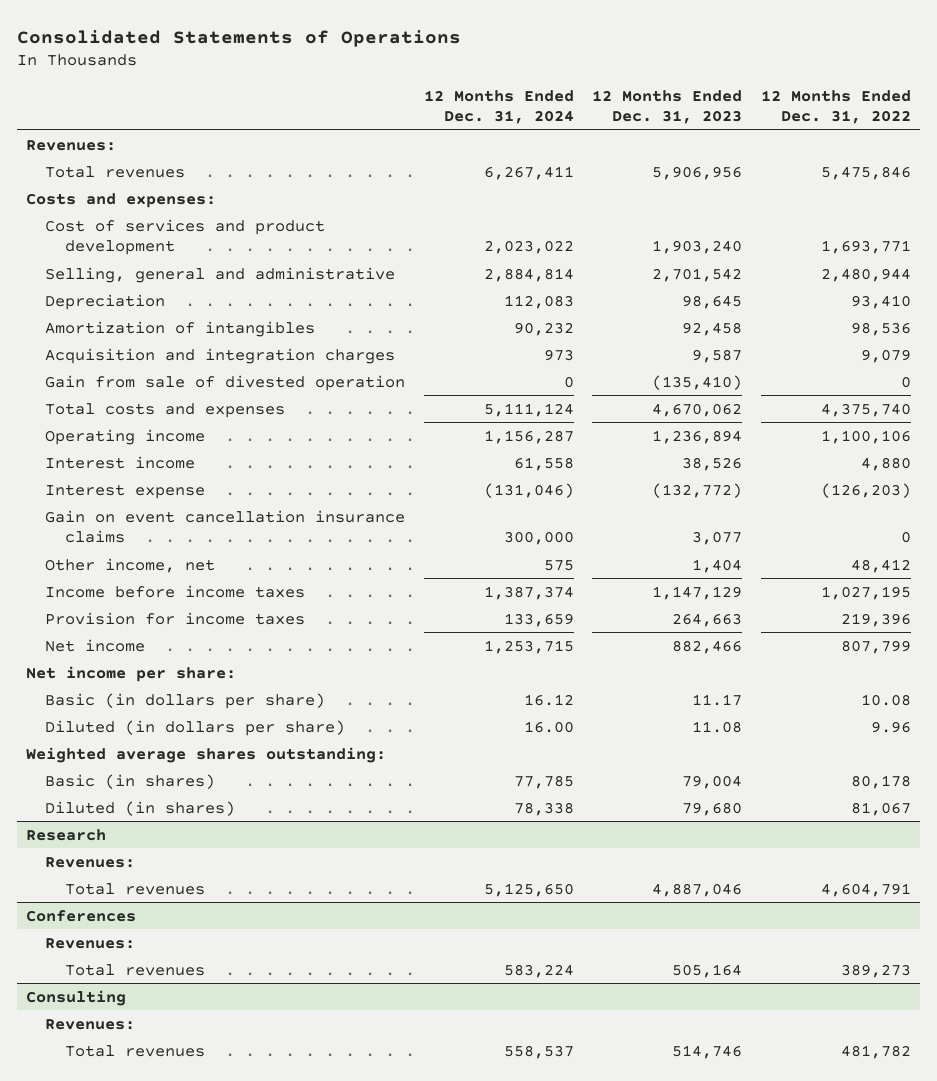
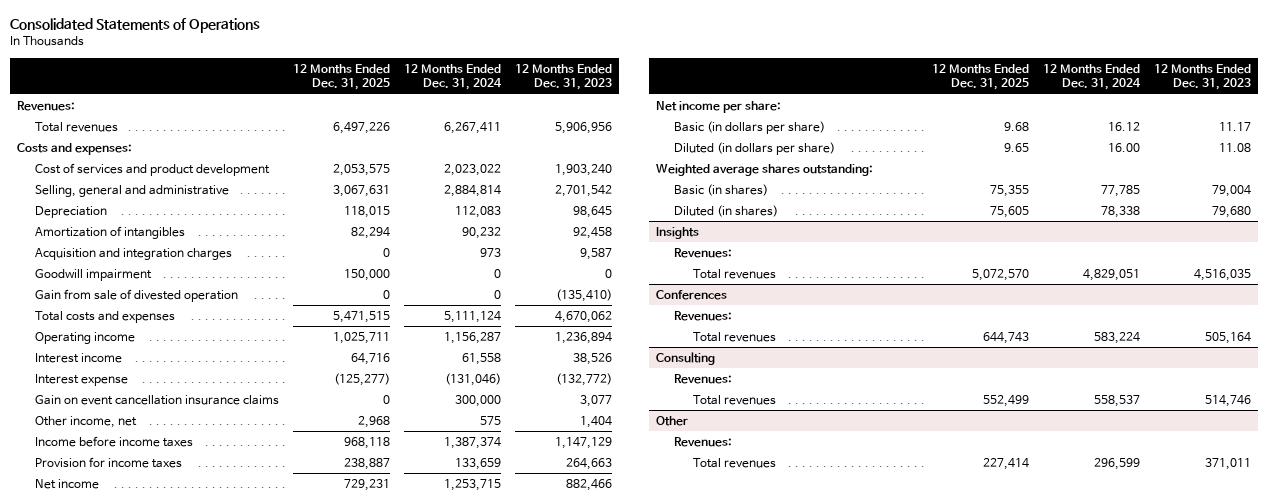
[760,89,911,124] 12 Months Ended Dec. 31, 2022 -> none
none -> [293,63,391,91] 12 Months Ended Dec. 31, 2025
none -> [35,269,153,282] Goodwill impairment
[25,828,106,841] Research -> none
none -> [656,227,700,240] Insights
[483,882,574,897] 5,125,650 -> [1083,269,1141,282] 4,829,051
[652,882,743,897] 4,887,046 -> [1193,269,1251,282] 4,516,035
none -> [656,416,689,427] Other
none -> [674,437,733,448] Revenues:
none -> [692,458,776,469] Total revenues

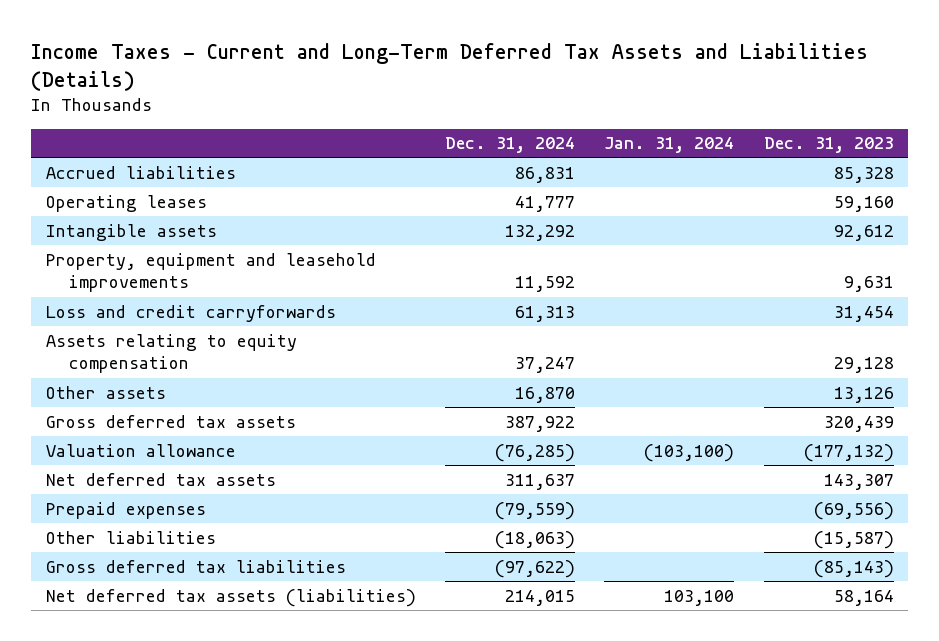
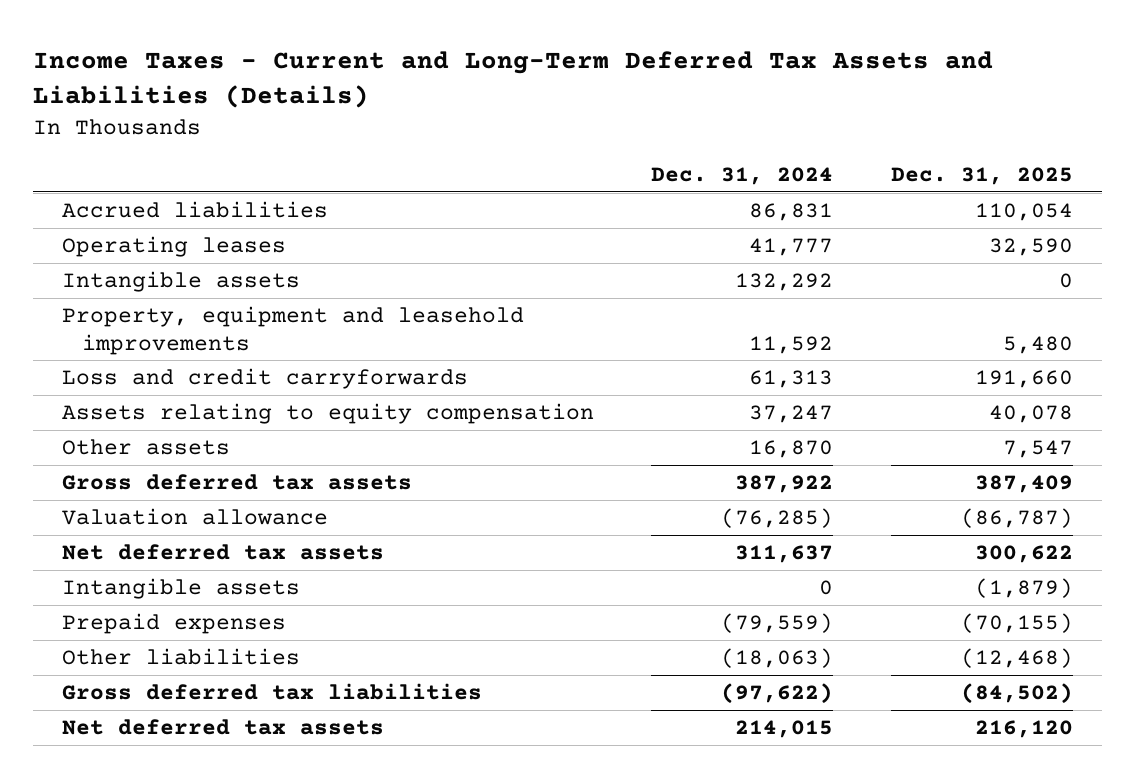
[604,137,735,154] Jan. 31, 2024 -> none
[763,137,894,154] Dec. 31, 2023 -> none
none -> [891,166,1074,185] Dec. 31, 2025
none -> [61,577,300,599] Intangible assets
[45,588,416,607] Net deferred tax assets (liabilities) -> [61,718,384,735] Net deferred tax assets

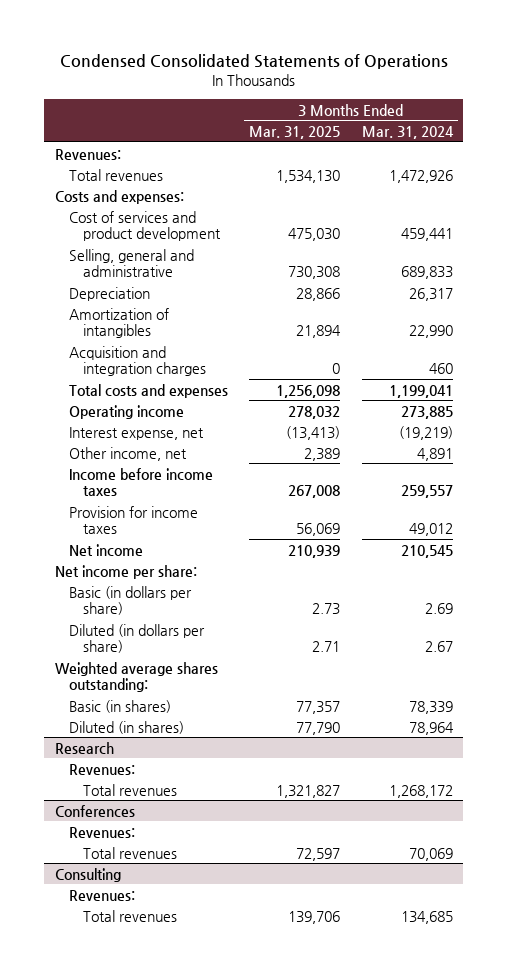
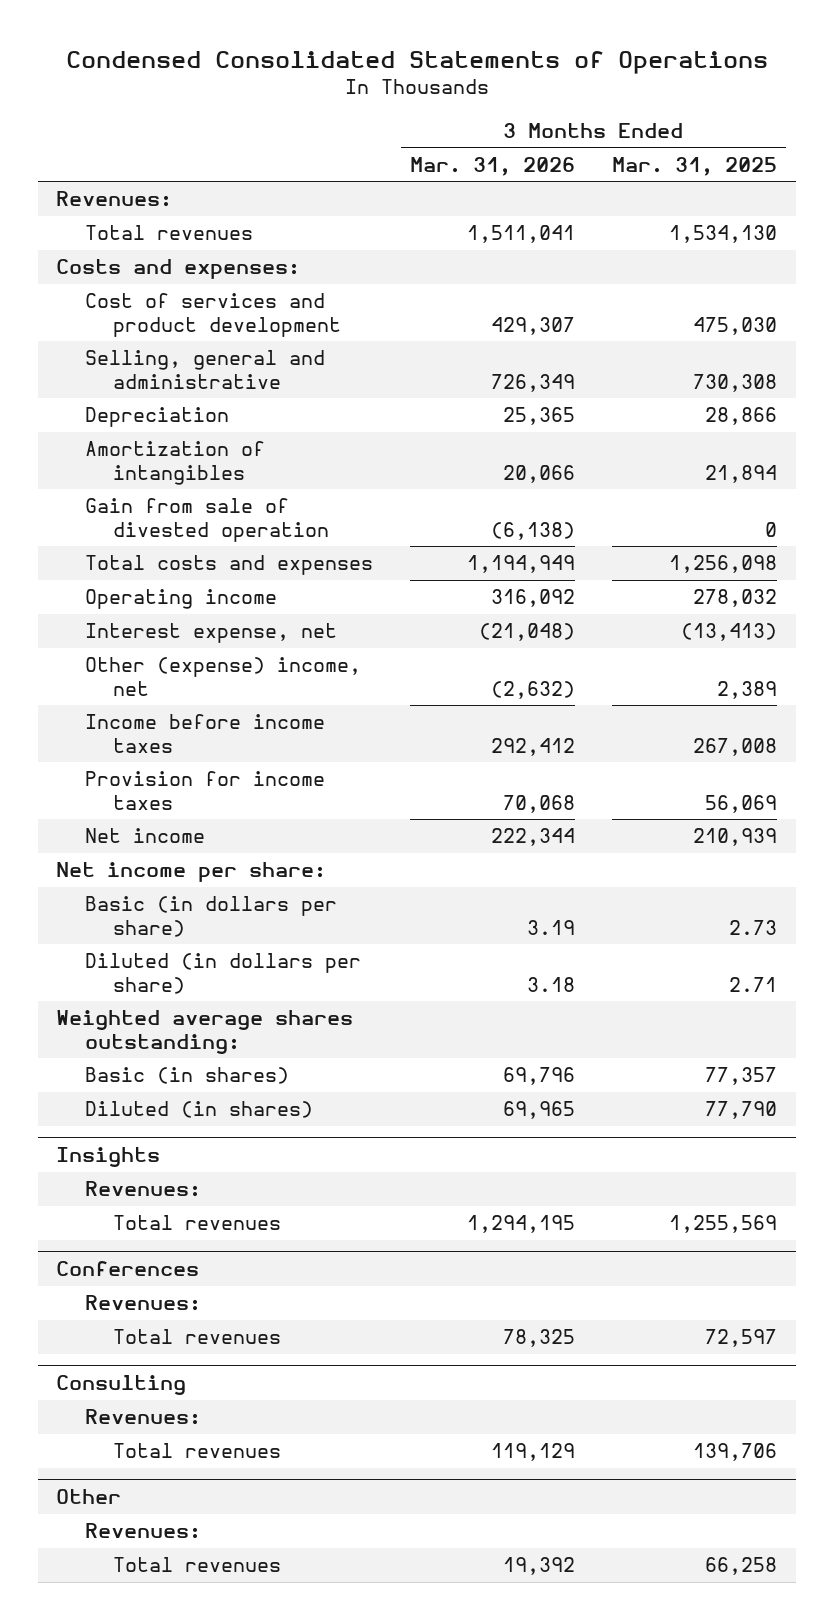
[361,125,454,139] Mar. 31, 2024 -> none
none -> [409,156,575,176] Mar. 31, 2026
[69,345,207,377] Acquisition and integration charges -> none
none -> [84,498,330,542] Gain from sale of divested operation
[69,446,188,461] Other income, net -> [84,657,361,696] Other (expense) income, net
[54,741,114,754] Research -> none
none -> [56,1146,161,1167] Insights
[276,784,341,798] 1,321,827 -> [668,1215,777,1234] 1,255,569
none -> [56,1488,122,1504] Other
none -> [84,1523,201,1540] Revenues:
none -> [113,1557,282,1573] Total revenues

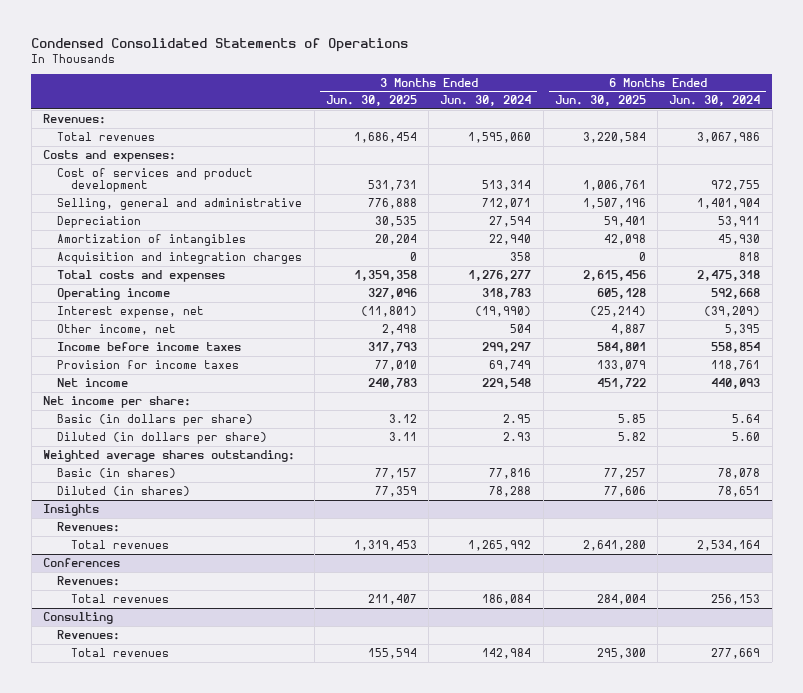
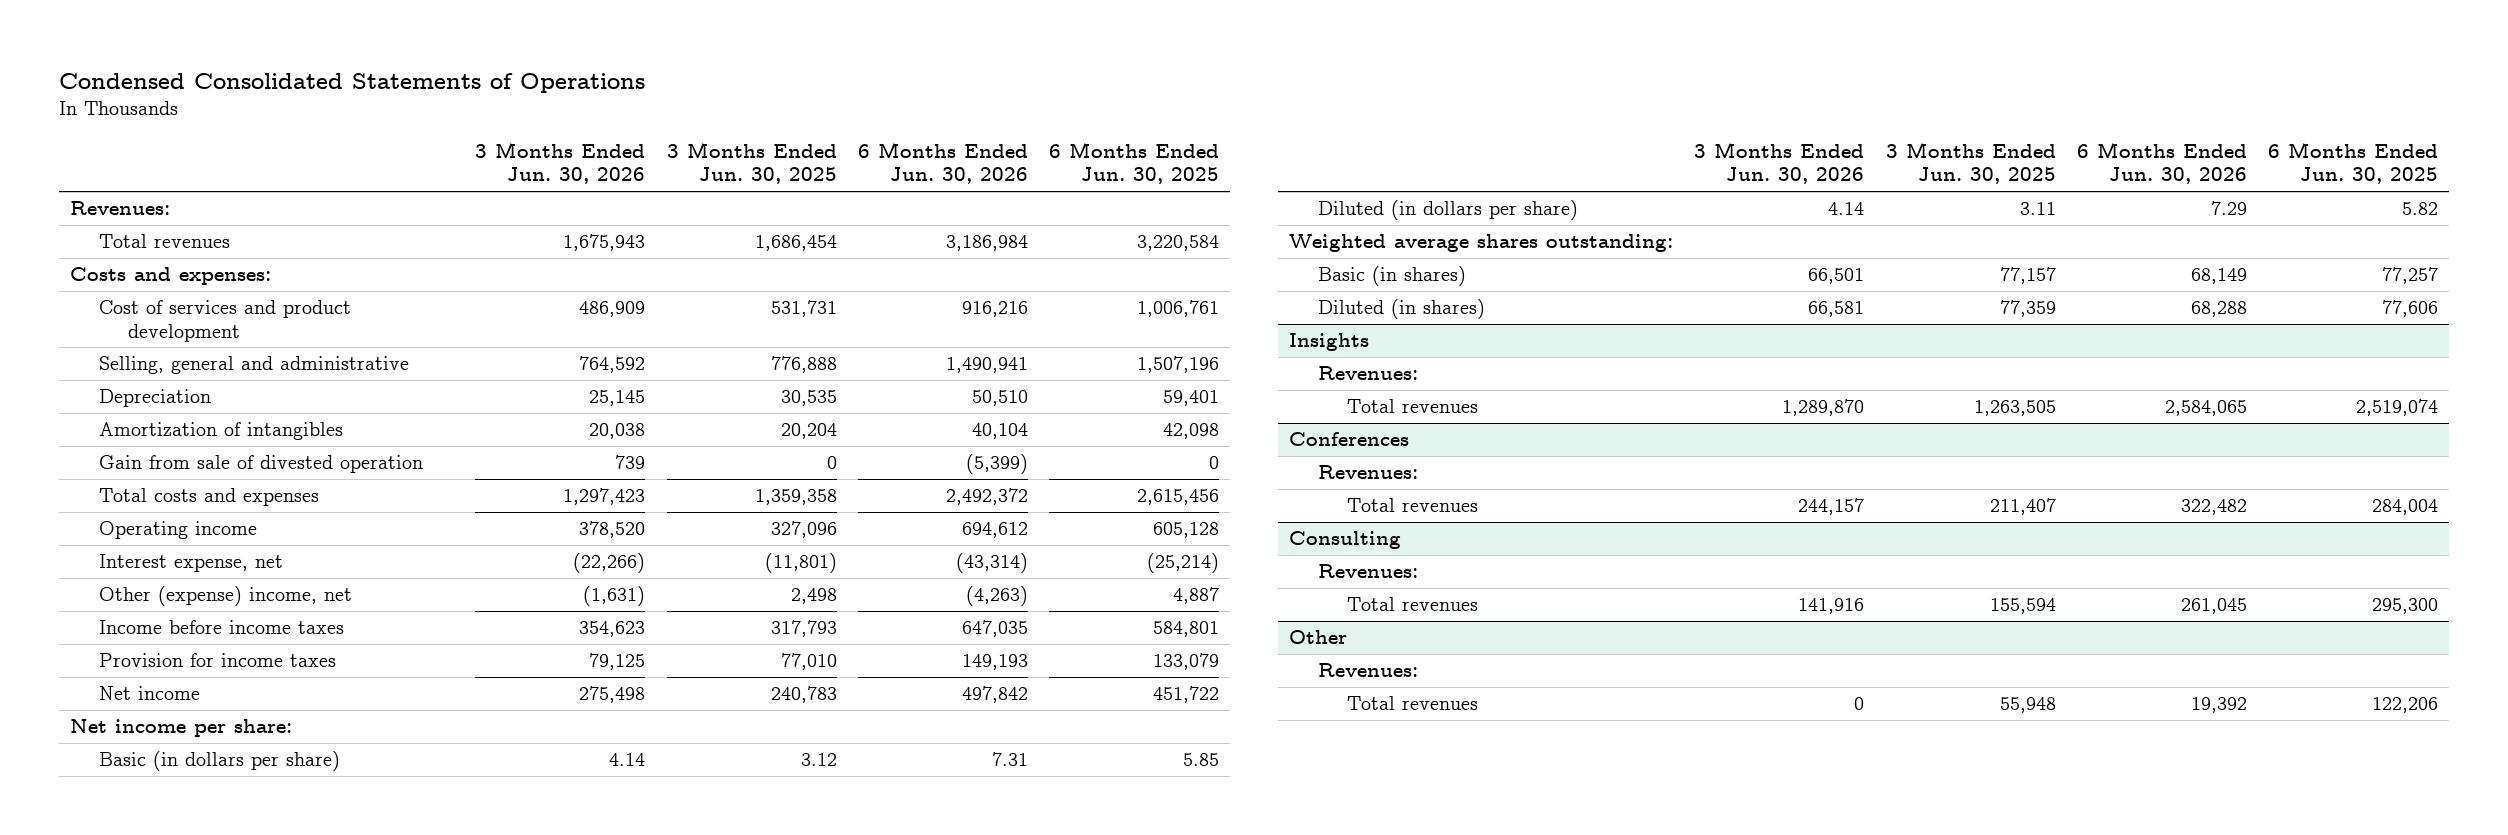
[440,95,532,107] Jun. 30, 2024 -> none
[669,95,761,107] Jun. 30, 2024 -> none
none -> [475,142,646,185] 3 Months Ended Jun. 30, 2026
none -> [857,142,1028,185] 6 Months Ended Jun. 30, 2026
[57,251,303,264] Acquisition and integration charges -> none
none -> [98,455,423,474] Gain from sale of divested operation
[57,323,177,335] Other income, net -> [98,586,352,607] Other (expense) income, net
[353,539,417,551] 1,319,453 -> [1973,400,2056,417] 1,263,505
[582,539,646,551] 2,641,280 -> [2356,399,2439,417] 2,519,074
none -> [1289,630,1348,645] Other
none -> [1318,663,1419,678] Revenues:
none -> [1347,696,1479,711] Total revenues

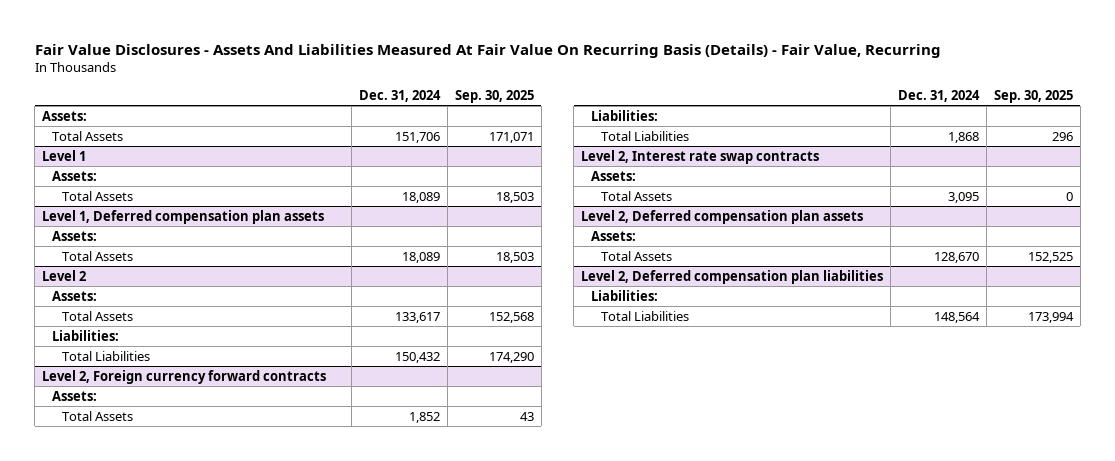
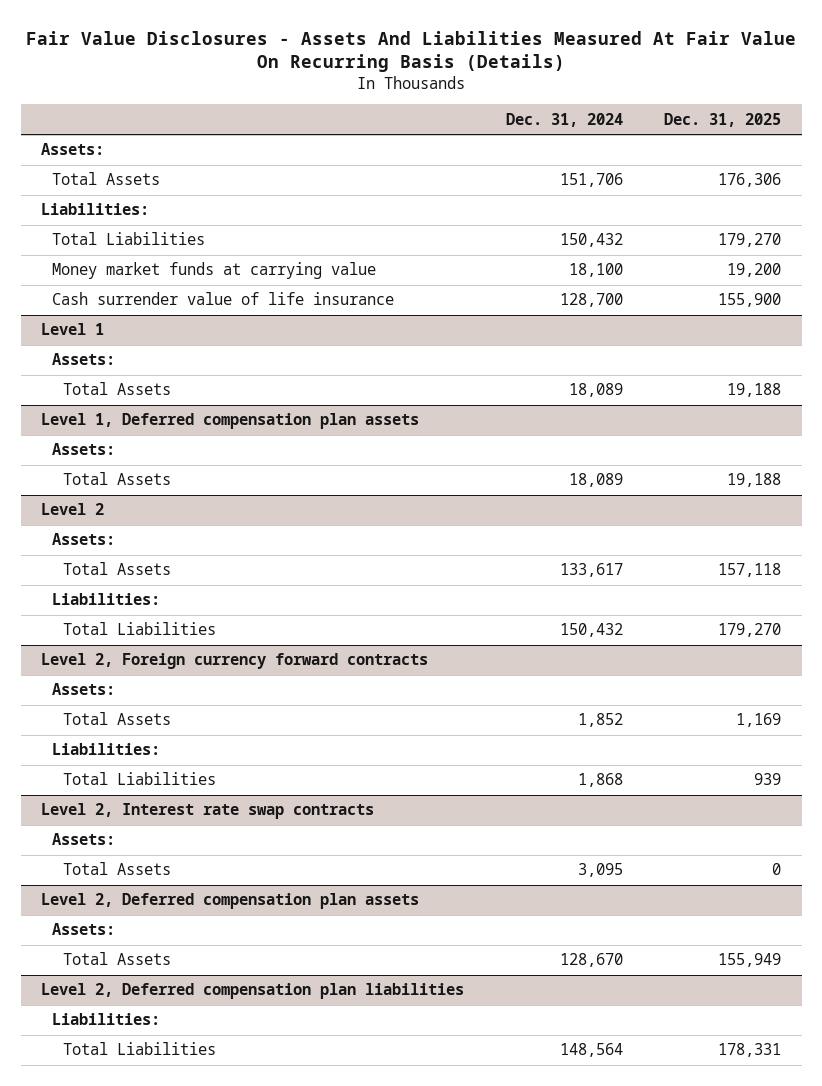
[34,43,941,58] Fair Value Disclosures - Assets And Liabilities Measured At Fair Value On Recurring Basis (Details) - Fair Value, Recurring -> [26,30,797,73] Fair Value Disclosures - Assets And Liabilities Measured At Fair Value On Recurring Basis (Details)
[454,89,534,103] Sep. 30, 2025 -> none
none -> [663,112,781,127] Dec. 31, 2025
none -> [41,203,150,216] Liabilities:
none -> [52,232,206,246] Total Liabilities
none -> [52,262,377,280] Money market funds at carrying value
none -> [52,292,395,306] Cash surrender value of life insurance

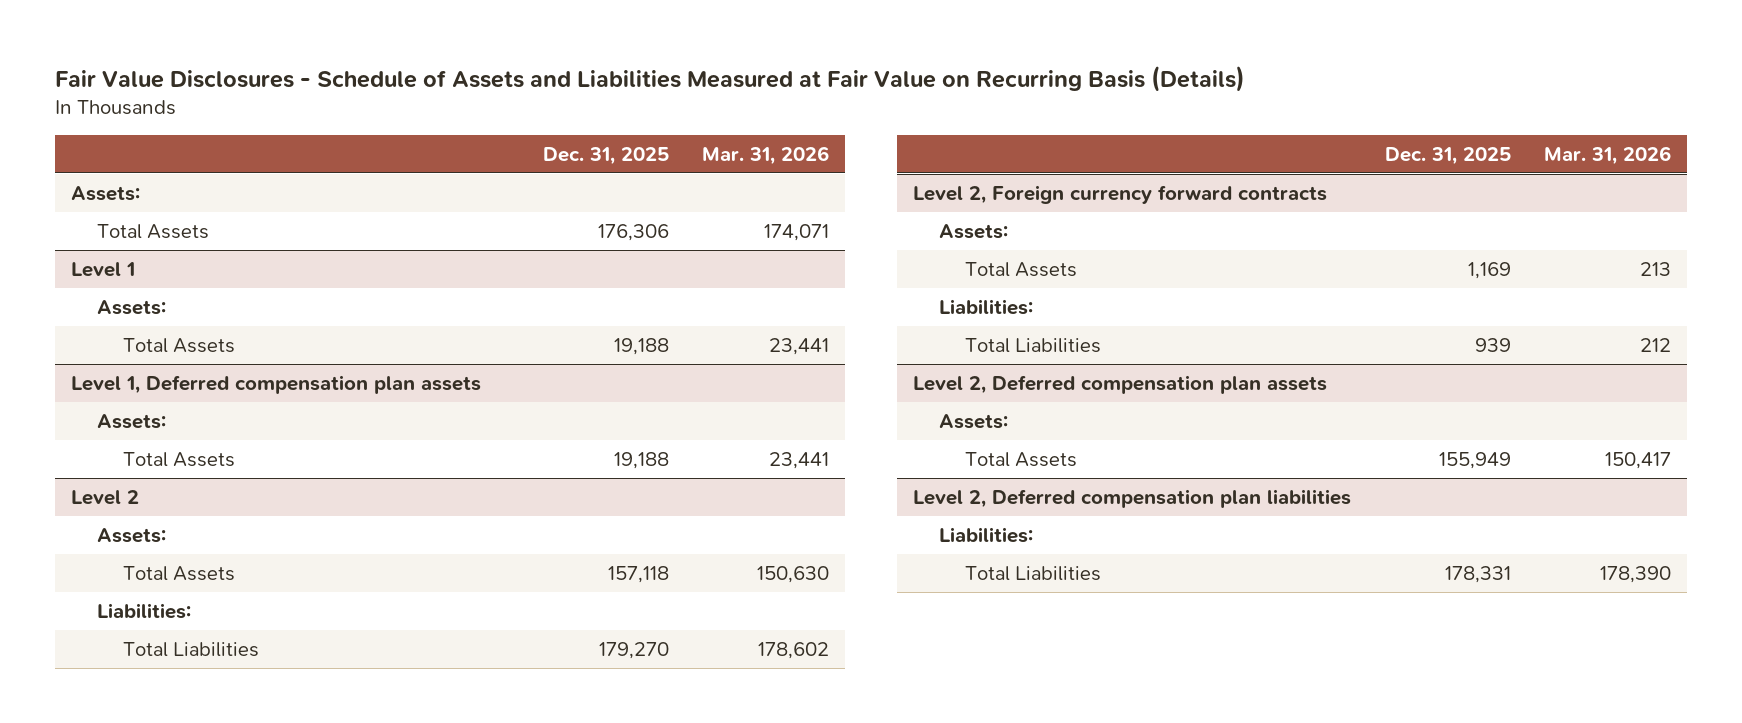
[26,30,797,73] Fair Value Disclosures - Assets And Liabilities Measured At Fair Value On Recurring Basis (Details) -> [54,65,1245,92] Fair Value Disclosures - Schedule of Assets and Liabilities Measured at Fair Value on Recurring Basis (Details)
[505,112,623,127] Dec. 31, 2024 -> none
none -> [701,145,829,165] Mar. 31, 2026
[41,203,150,216] Liabilities: -> none
[52,232,206,246] Total Liabilities -> none
[52,262,377,280] Money market funds at carrying value -> none
[52,292,395,306] Cash surrender value of life insurance -> none
[41,803,375,820] Level 2, Interest rate swap contracts -> none
[52,833,116,846] Assets: -> none
[63,862,172,876] Total Assets -> none

